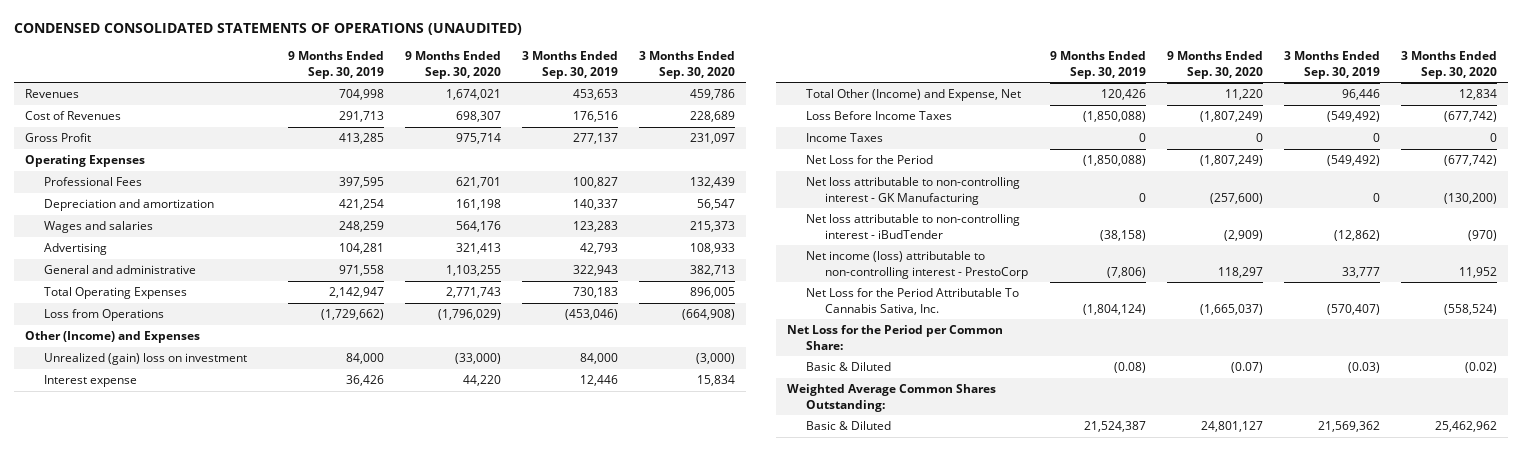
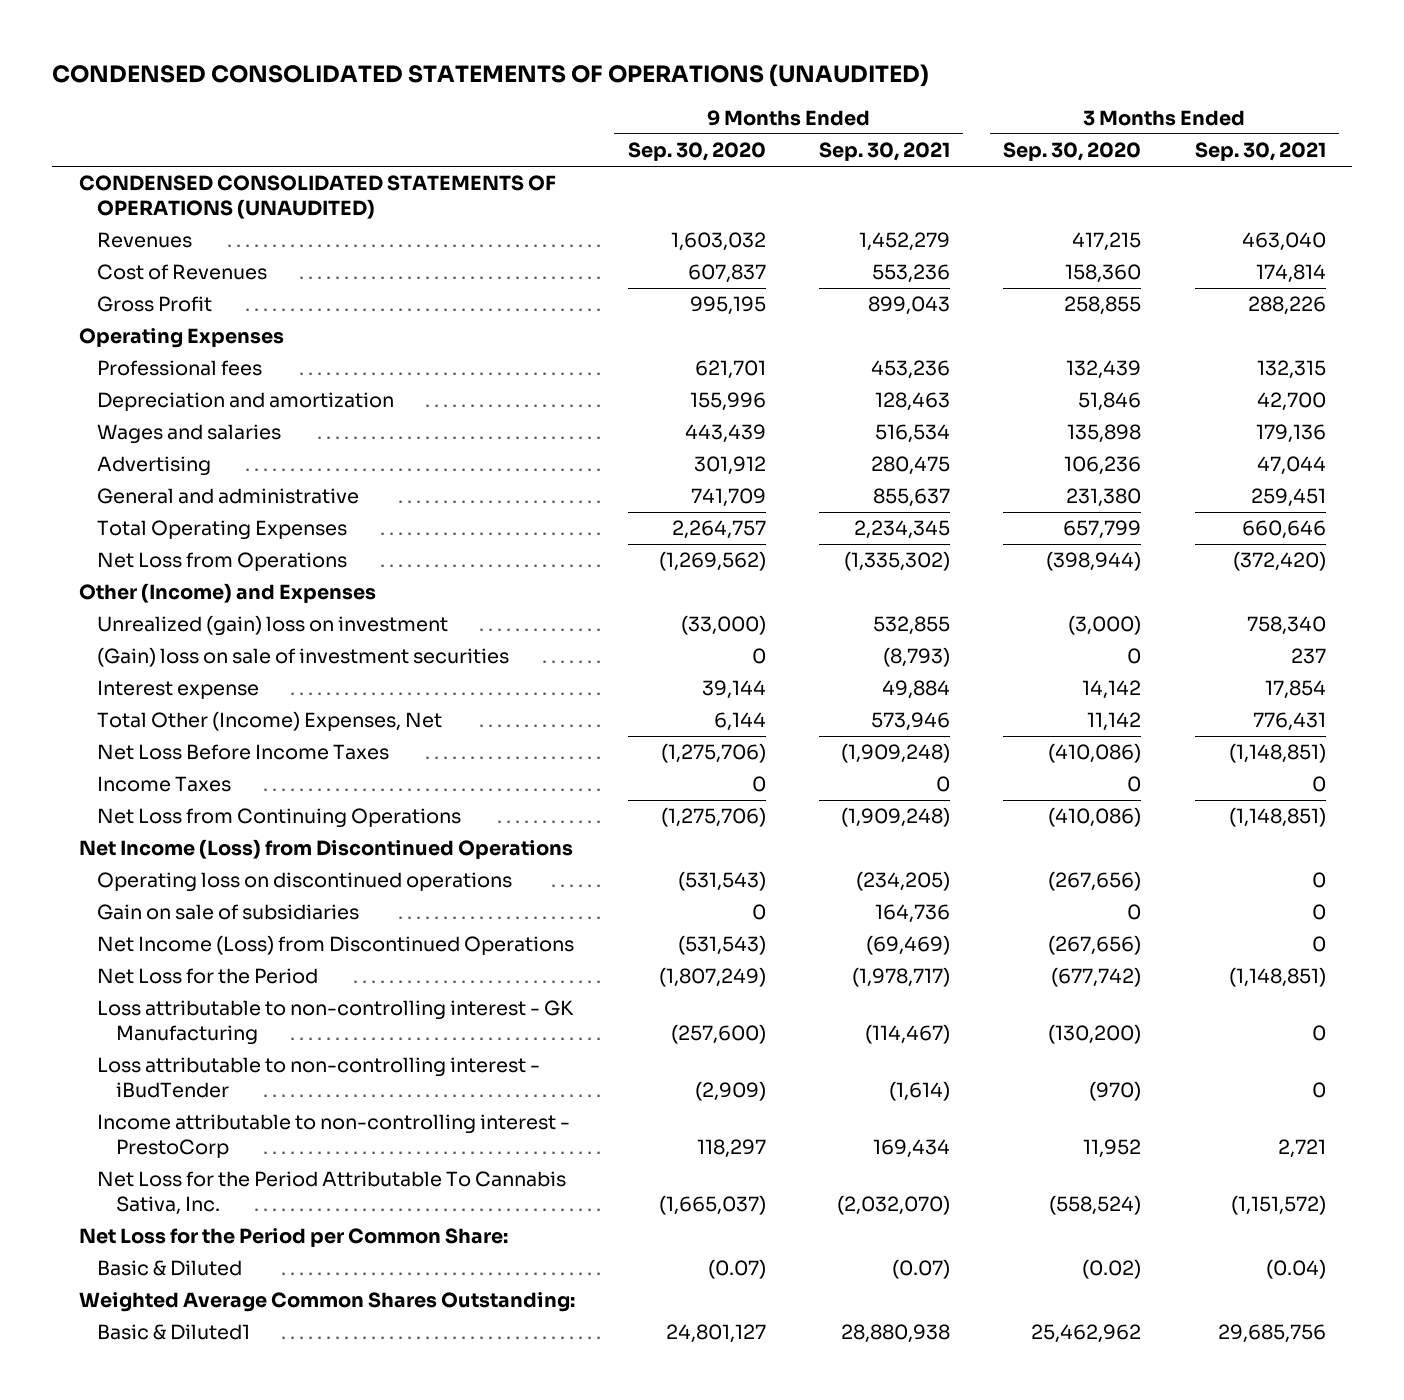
[287,51,384,79] 9 Months Ended Sep. 30, 2019 -> none
[522,51,619,79] 3 Months Ended Sep. 30, 2019 -> none
none -> [819,141,951,161] Sep. 30, 2021
none -> [1194,141,1326,161] Sep. 30, 2021
none -> [78,175,556,220] CONDENSED CONSOLIDATED STATEMENTS OF OPERATIONS (UNAUDITED)
[445,89,501,101] 1,674,021 -> [670,232,766,252] 1,603,032
[690,89,736,101] 459,786 -> [1072,232,1142,252] 417,215
[455,111,501,123] 698,307 -> [687,264,766,284] 607,837
[690,111,736,123] 228,689 -> [1065,264,1142,284] 158,360
[455,133,501,145] 975,714 -> [689,296,766,316] 995,195
[690,133,736,145] 231,097 -> [1064,296,1142,316] 258,855
[43,177,142,187] Professional Fees -> [97,360,263,377] Professional fees
[455,199,501,211] 161,198 -> [689,392,766,412] 155,996
[697,199,736,211] 56,547 -> [1078,392,1142,412] 51,846
[455,221,501,233] 564,176 -> [684,424,766,444] 443,439
[690,221,736,233] 215,373 -> [1067,424,1142,444] 135,898
[455,243,501,255] 321,413 -> [693,456,766,476] 301,912
[690,243,736,255] 108,933 -> [1064,456,1142,476] 106,236
[445,265,501,277] 1,103,255 -> [690,488,766,508] 741,709
[690,265,736,277] 382,713 -> [1066,488,1142,508] 231,380
[445,287,501,299] 2,771,743 -> [671,520,766,540] 2,264,757
[690,287,736,299] 896,005 -> [1063,520,1142,540] 657,799
[43,309,164,322] Loss from Operations -> [97,552,348,572] Net Loss from Operations
[437,309,501,321] (1,796,029) -> [658,551,766,572] (1,269,562)
[682,309,736,321] (664,908) -> [1046,551,1142,572] (398,944)
none -> [97,647,510,668] (Gain) loss on sale of investment securities
[462,375,501,387] 44,220 -> [701,680,766,700] 39,144
[697,375,736,387] 15,834 -> [1082,680,1142,700] 14,142
[806,89,1022,102] Total Other (Income) and Expense, Net -> [97,711,443,732] Total Other (Income) Expenses, Net
[1224,89,1263,101] 11,220 -> [713,712,766,732] 6,144
[1459,89,1498,101] 12,834 -> [1087,712,1142,732] 11,142
[806,111,953,121] Loss Before Income Taxes -> [97,744,390,761] Net Loss Before Income Taxes
[1199,111,1263,123] (1,807,249) -> [660,743,766,764] (1,275,706)
[1444,111,1498,123] (677,742) -> [1048,743,1142,764] (410,086)
none -> [97,808,462,829] Net Loss from Continuing Operations
none -> [78,839,573,860] Net Income (Loss) from Discontinued Operations
none -> [97,872,513,893] Operating loss on discontinued operations
none -> [97,904,360,921] Gain on sale of subsidiaries
none -> [97,935,575,956] Net Income (Loss) from Discontinued Operations
[806,177,1021,205] Net loss attributable to non-controlling interest - GK Manufacturing -> [97,1000,575,1046] Loss attributable to non-controlling interest - GK Manufacturing
[806,214,1021,239] Net loss attributable to non-controlling interest - iBudTender -> [97,1057,541,1099] Loss attributable to non-controlling interest - iBudTender
[806,251,1029,279] Net income (loss) attributable to non-controlling interest - PrestoCorp -> [97,1114,571,1159] Income attributable to non-controlling interest - PrestoCorp
[806,421,892,431] Basic & Diluted -> [97,1324,251,1341] Basic & Diluted1

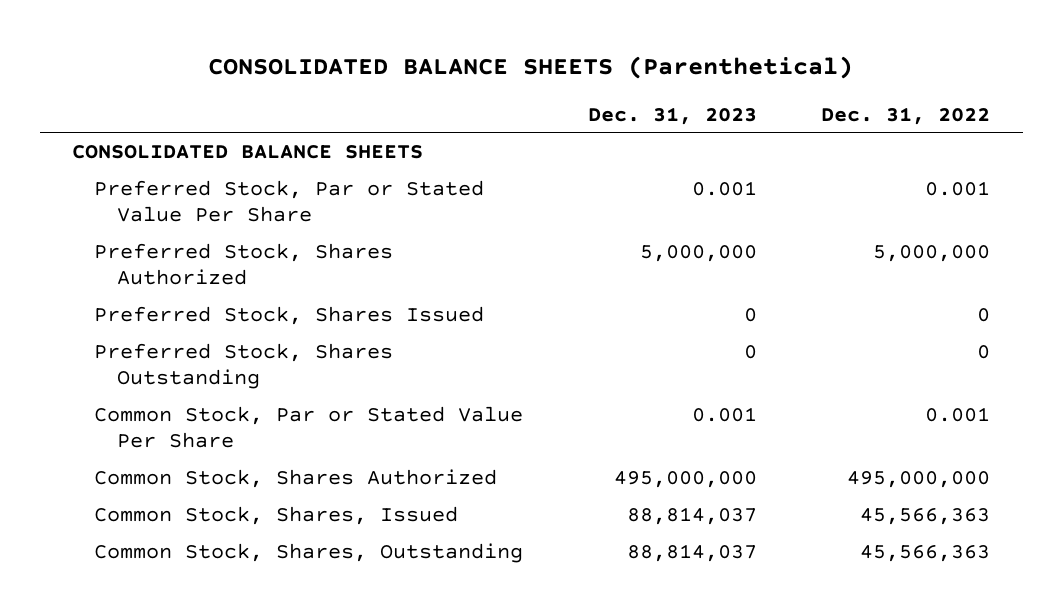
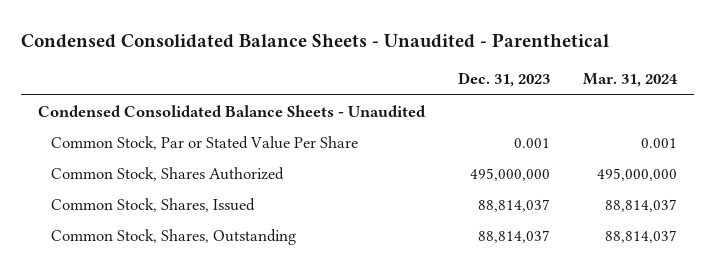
[208,55,854,79] CONSOLIDATED BALANCE SHEETS (Parenthetical) -> [21,32,610,48] Condensed Consolidated Balance Sheets - Unaudited - Parenthetical
[821,106,991,125] Dec. 31, 2022 -> none
none -> [583,73,679,88] Mar. 31, 2024
[94,179,485,223] Preferred Stock, Par or Stated Value Per Share -> none
[94,242,394,286] Preferred Stock, Shares Authorized -> none
[94,305,485,325] Preferred Stock, Shares Issued -> none
[94,342,394,390] Preferred Stock, Shares Outstanding -> none
[71,144,423,159] CONSOLIDATED BALANCE SHEETS -> [37,105,426,118] Condensed Consolidated Balance Sheets - Unaudited

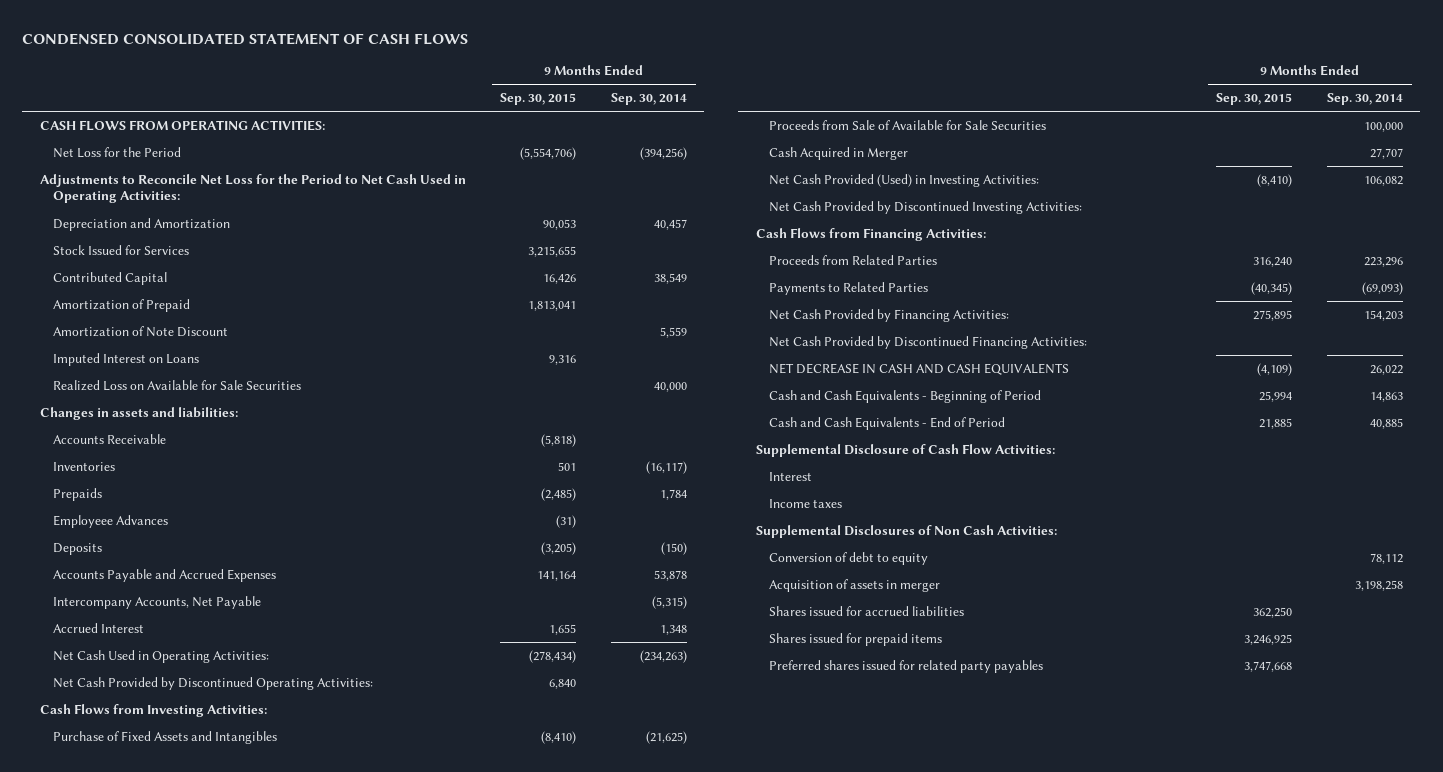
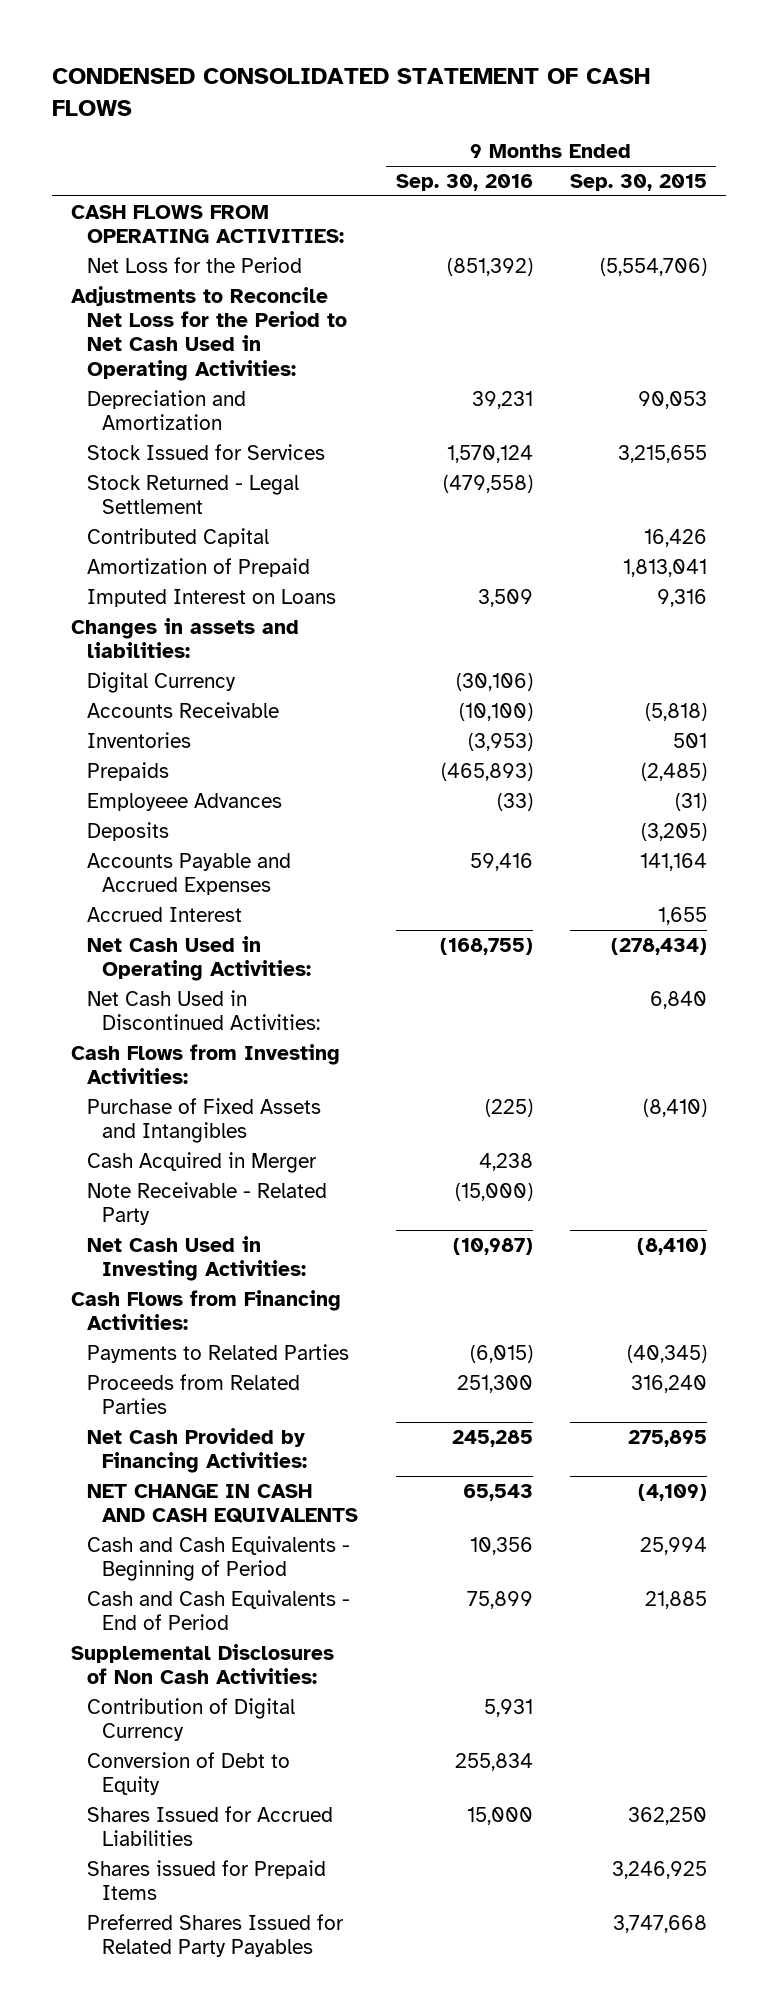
[611,93,688,106] Sep. 30, 2014 -> none
none -> [395,173,533,191] Sep. 30, 2016
none -> [86,474,299,515] Stock Returned - Legal Settlement
[53,325,229,337] Amortization of Note Discount -> none
[53,379,302,391] Realized Loss on Available for Sale Securities -> none
none -> [86,671,236,693] Digital Currency
[53,595,262,609] Intercompany Accounts, Net Payable -> none
[53,676,374,690] Net Cash Provided by Discontinued Operating Activities: -> [86,989,321,1031] Net Cash Used in Discontinued Activities:
[769,119,1047,130] Proceeds from Sale of Available for Sale Securities -> none
[769,200,1083,214] Net Cash Provided by Discontinued Investing Activities: -> none
none -> [86,1181,327,1226] Note Receivable - Related Party
[769,173,1040,187] Net Cash Provided (Used) in Investing Activities: -> [86,1235,307,1282] Net Cash Used in Investing Activities:
[769,254,938,265] Proceeds from Related Parties -> [86,1373,300,1415] Proceeds from Related Parties
[769,335,1088,349] Net Cash Provided by Discontinued Financing Activities: -> none
[769,362,1070,375] NET DECREASE IN CASH AND CASH EQUIVALENTS -> [86,1483,359,1524] NET CHANGE IN CASH AND CASH EQUIVALENTS
[755,443,1055,457] Supplemental Disclosure of Cash Flow Activities: -> none
[769,471,813,481] Interest -> none
[769,498,843,508] Income taxes -> none
[769,578,941,592] Acquisition of assets in merger -> none
none -> [86,1697,295,1742] Contribution of Digital Currency
[769,551,929,565] Conversion of debt to equity -> [86,1751,290,1796] Conversion of Debt to Equity
[769,605,965,616] Shares issued for accrued liabilities -> [86,1805,333,1847] Shares Issued for Accrued Liabilities
[769,632,943,646] Shares issued for prepaid items -> [86,1859,326,1901] Shares issued for Prepaid Items
[769,659,1044,673] Preferred shares issued for related party payables -> [86,1913,344,1958] Preferred Shares Issued for Related Party Payables

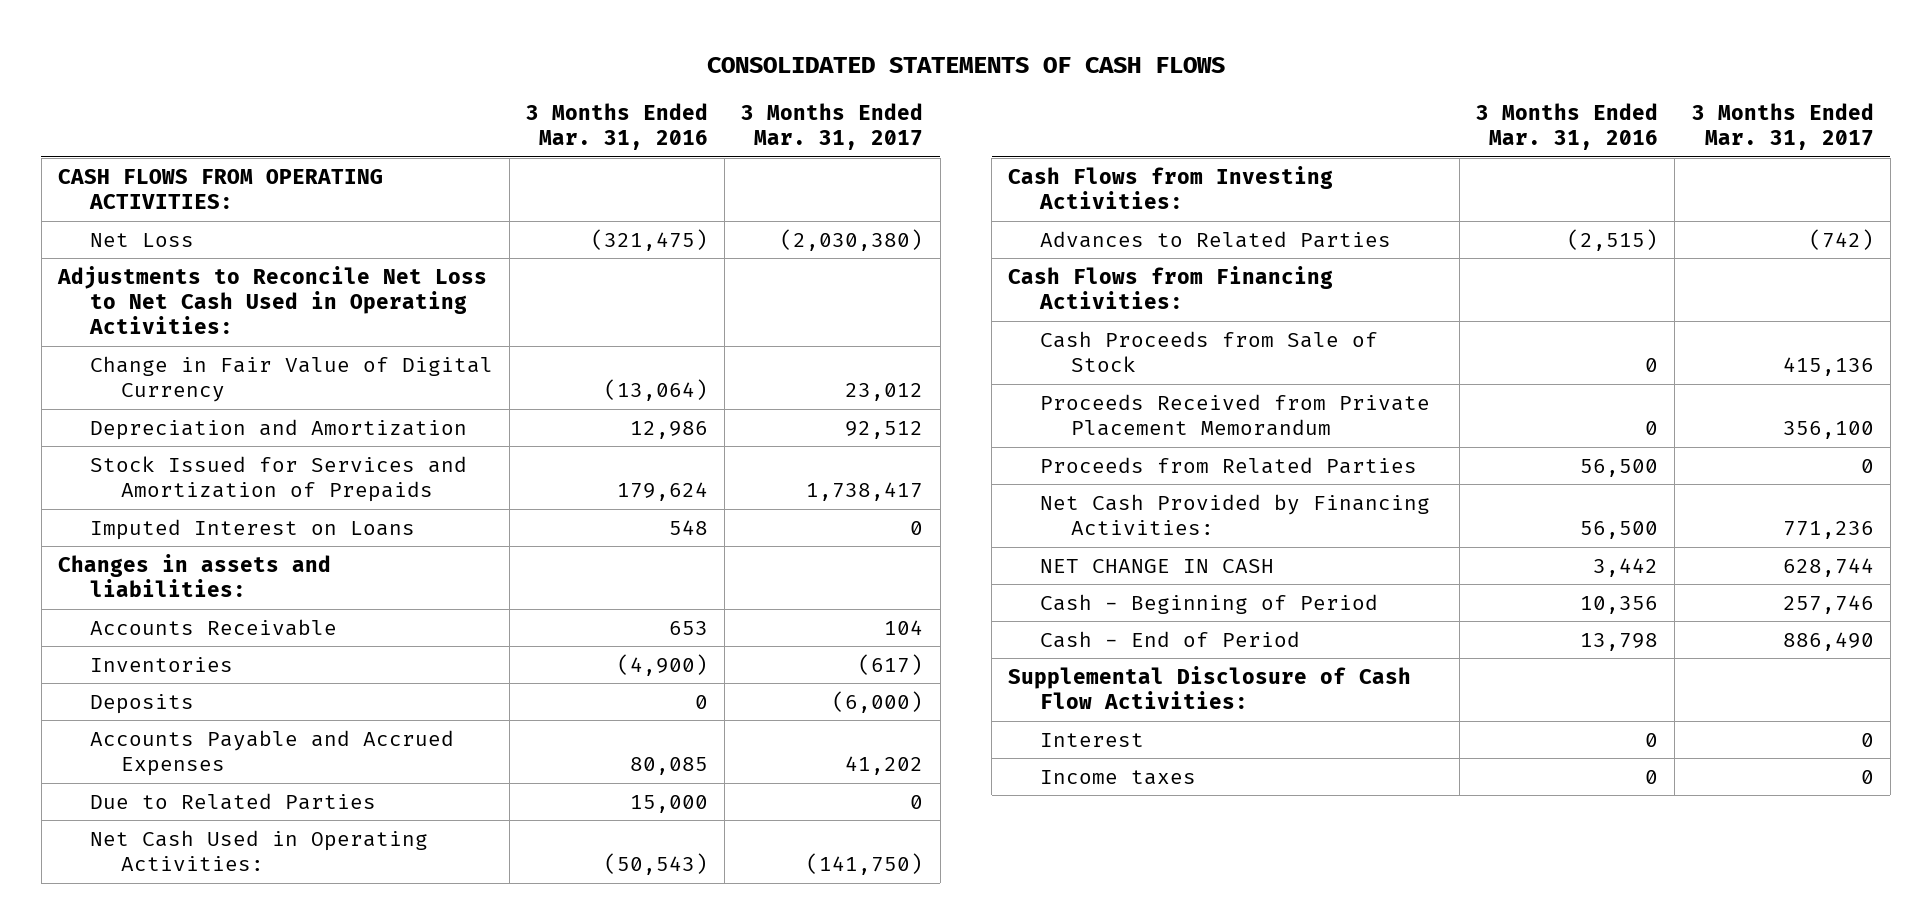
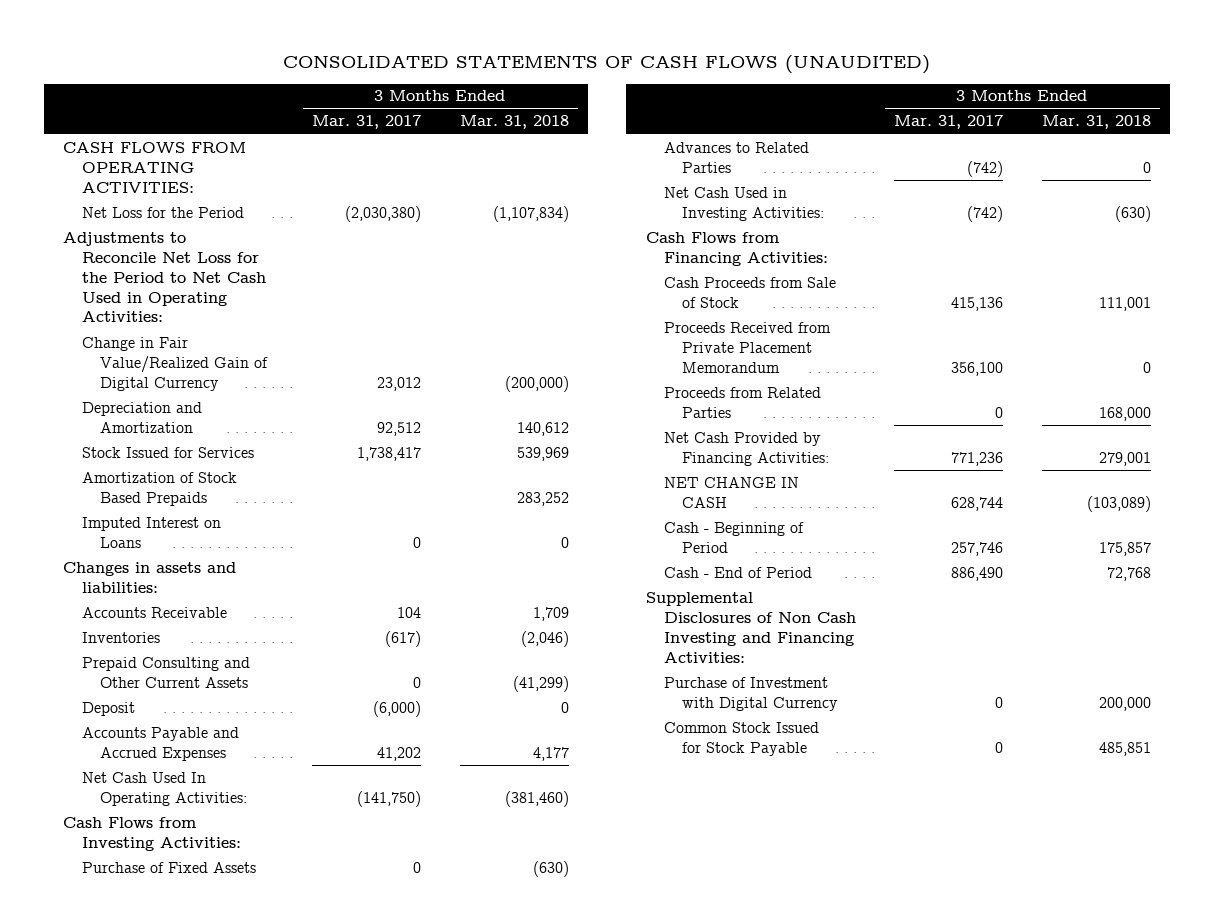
[706,57,1225,74] CONSOLIDATED STATEMENTS OF CASH FLOWS -> [283,55,931,75] CONSOLIDATED STATEMENTS OF CASH FLOWS (UNAUDITED)
[525,103,708,151] 3 Months Ended Mar. 31, 2016 -> none
none -> [459,115,569,130] Mar. 31, 2018
[89,232,194,247] Net Loss -> [81,206,244,218] Net Loss for the Period
[57,265,488,335] Adjustments to Reconcile Net Loss to Net Cash Used in Operating Activities: -> [63,231,266,323] Adjustments to Reconcile Net Loss for the Period to Net Cash Used in Operating Activities:
[89,355,493,403] Change in Fair Value of Digital Currency -> [81,336,269,391] Change in Fair Value/Realized Gain of Digital Currency
[89,455,467,503] Stock Issued for Services and Amortization of Prepaids -> [81,446,254,458] Stock Issued for Services
none -> [81,471,237,506] Amortization of Stock Based Prepaids
none -> [81,656,250,688] Prepaid Consulting and Other Current Assets
[89,693,194,714] Deposits -> [81,701,135,716] Deposit
[89,792,376,810] Due to Related Parties -> none
[89,829,428,872] Net Cash Used in Operating Activities: -> [81,771,248,806] Net Cash Used In Operating Activities:
none -> [81,861,256,873] Purchase of Fixed Assets
none -> [663,186,825,221] Net Cash Used in Investing Activities:
[1008,665,1412,710] Supplemental Disclosure of Cash Flow Activities: -> none
[1039,732,1144,747] Interest -> none
[1039,769,1196,785] Income taxes -> none
none -> [645,591,856,663] Supplemental Disclosures of Non Cash Investing and Financing Activities:
none -> [663,676,839,711] Purchase of Investment with Digital Currency
none -> [663,721,819,756] Common Stock Issued for Stock Payable

